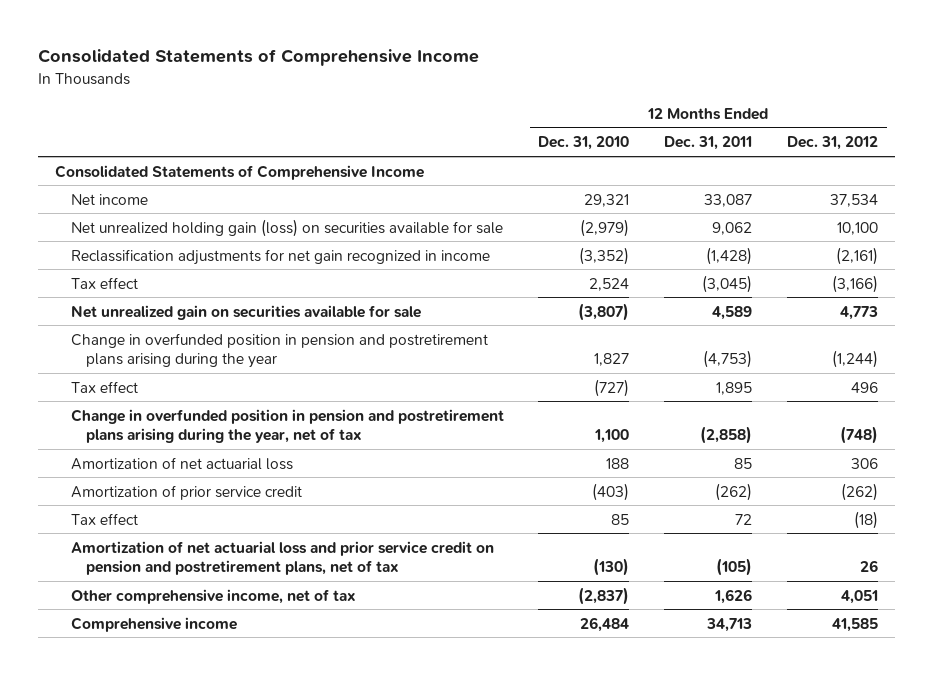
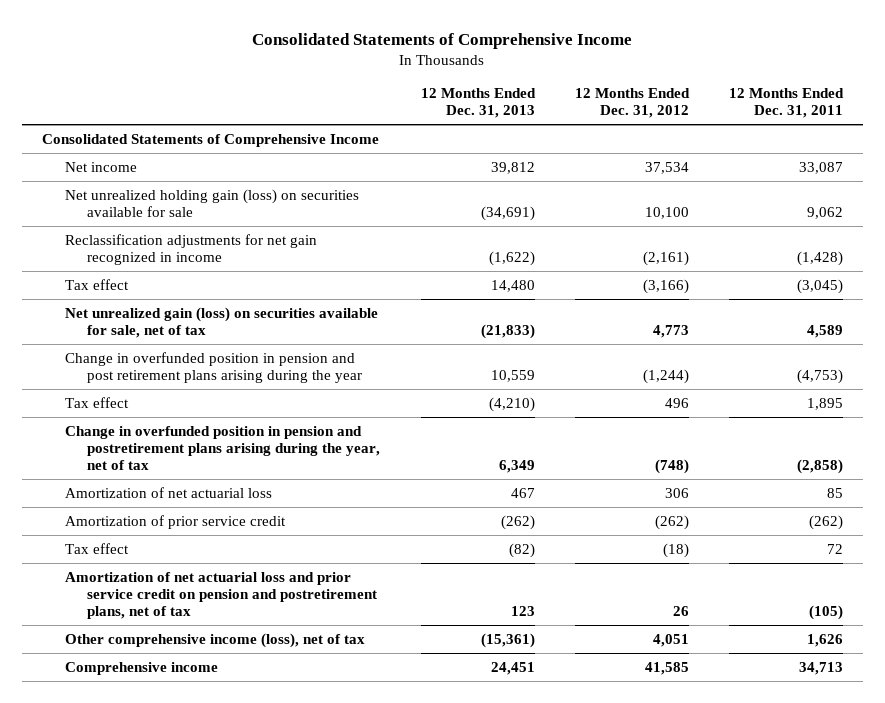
[538,136,630,151] Dec. 31, 2010 -> none
none -> [420,88,536,119] 12 Months Ended Dec. 31, 2013
[70,304,421,320] Net unrealized gain on securities available for sale -> [64,306,378,338] Net unrealized gain (loss) on securities available for sale, net of tax
[70,332,488,368] Change in overfunded position in pension and postretirement plans arising during the year -> [64,351,363,383] Change in overfunded position in pension and post retirement plans arising during the year
[70,588,356,604] Other comprehensive income, net of tax -> [64,632,365,648] Other comprehensive income (loss), net of tax

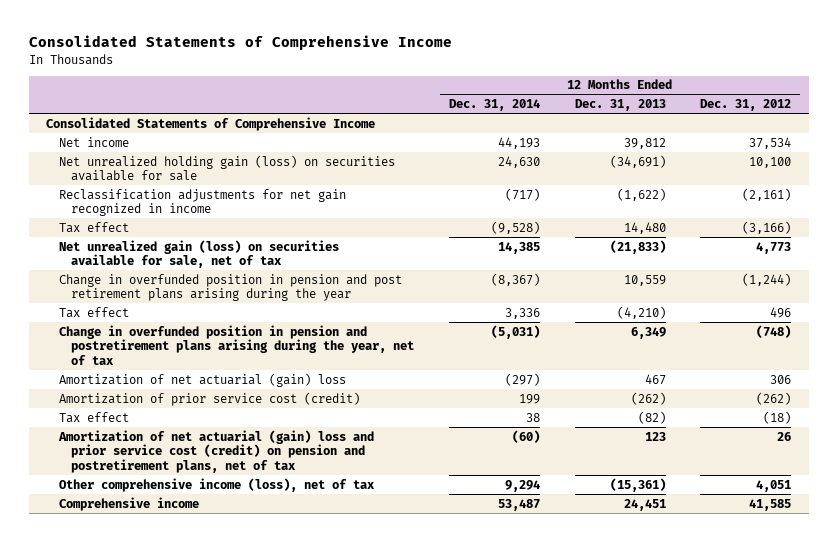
[728,88,844,119] 12 Months Ended Dec. 31, 2011 -> none
none -> [448,98,540,111] Dec. 31, 2014
[64,486,272,498] Amortization of net actuarial loss -> [58,372,346,387] Amortization of net actuarial (gain) loss
[64,514,286,529] Amortization of prior service credit -> [58,391,360,406] Amortization of prior service cost (credit)
[64,571,378,619] Amortization of net actuarial loss and prior service credit on pension and postretirement plans, net of tax -> [57,429,374,473] Amortization of net actuarial (gain) loss and prior service cost (credit) on pension and postretirement plans, net of tax

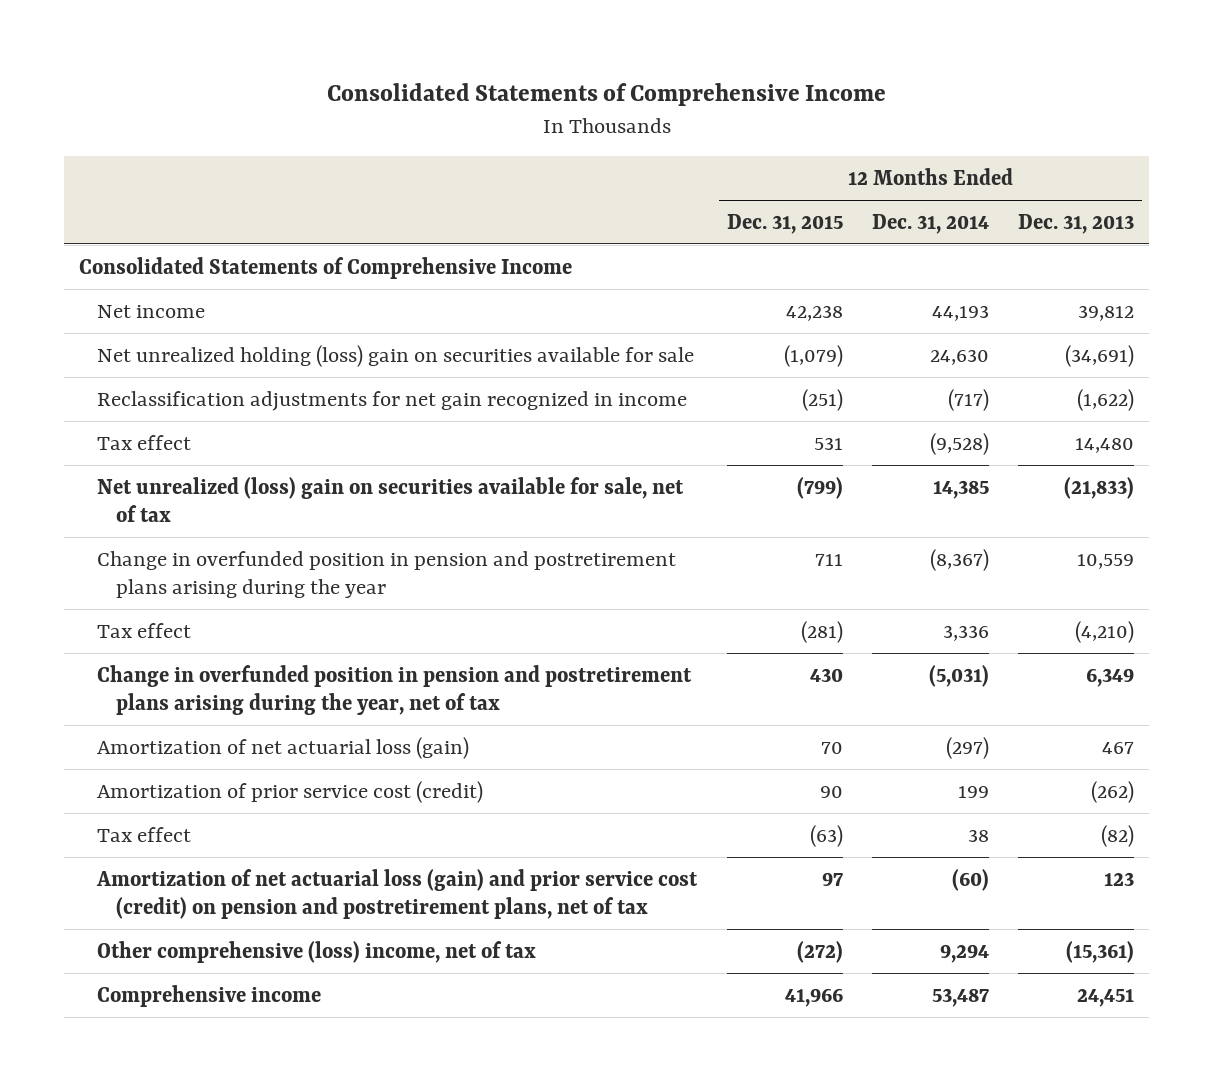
[700,98,792,111] Dec. 31, 2012 -> none
none -> [726,213,843,234] Dec. 31, 2015
[58,154,395,182] Net unrealized holding gain (loss) on securities available for sale -> [97,344,695,367] Net unrealized holding (loss) gain on securities available for sale
[58,239,339,269] Net unrealized gain (loss) on securities available for sale, net of tax -> [97,476,685,522] Net unrealized (loss) gain on securities available for sale, net of tax
[58,273,402,302] Change in overfunded position in pension and post retirement plans arising during the year -> [97,550,677,598] Change in overfunded position in pension and postretirement plans arising during the year
[58,372,346,387] Amortization of net actuarial (gain) loss -> [97,736,470,759] Amortization of net actuarial loss (gain)
[57,429,374,473] Amortization of net actuarial (gain) loss and prior service cost (credit) on pension and postretirement plans, net of tax -> [96,868,699,919] Amortization of net actuarial loss (gain) and prior service cost (credit) on pension and postretirement plans, net of tax
[58,477,375,492] Other comprehensive income (loss), net of tax -> [97,940,537,963] Other comprehensive (loss) income, net of tax

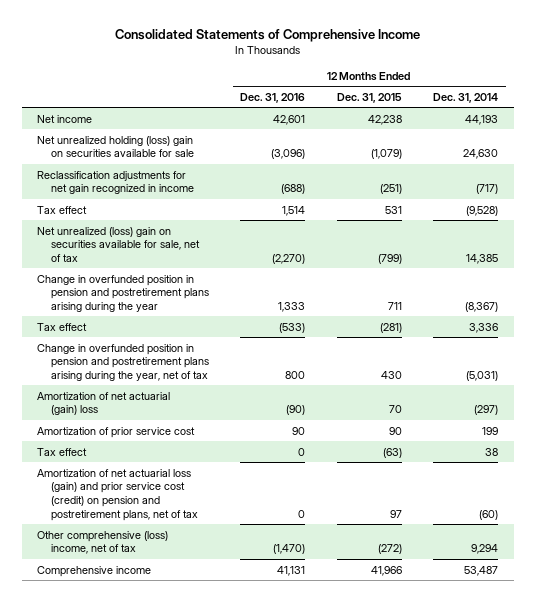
[1018,213,1135,234] Dec. 31, 2013 -> none
none -> [240,92,306,103] Dec. 31, 2016
[78,256,572,279] Consolidated Statements of Comprehensive Income -> none
[97,736,470,759] Amortization of net actuarial loss (gain) -> [37,391,171,416] Amortization of net actuarial (gain) loss
[97,780,484,803] Amortization of prior service cost (credit) -> [37,426,196,438] Amortization of prior service cost

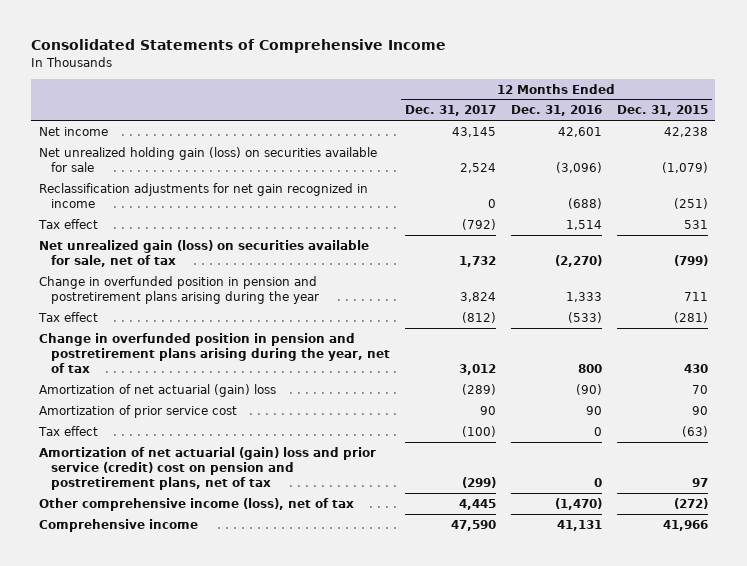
[433,92,499,103] Dec. 31, 2014 -> none
none -> [404,105,496,117] Dec. 31, 2017
[37,135,195,158] Net unrealized holding (loss) gain on securities available for sale -> [38,146,377,172] Net unrealized holding gain (loss) on securities available for sale
[37,226,201,262] Net unrealized (loss) gain on securities available for sale, net of tax -> [38,239,369,267] Net unrealized gain (loss) on securities available for sale, net of tax
[37,468,199,521] Amortization of net actuarial loss (gain) and prior service cost (credit) on pension and postretirement plans, net of tax -> [38,446,376,490] Amortization of net actuarial (gain) loss and prior service (credit) cost on pension and postretirement plans, net of tax
[37,530,169,555] Other comprehensive (loss) income, net of tax -> [38,497,354,511] Other comprehensive income (loss), net of tax

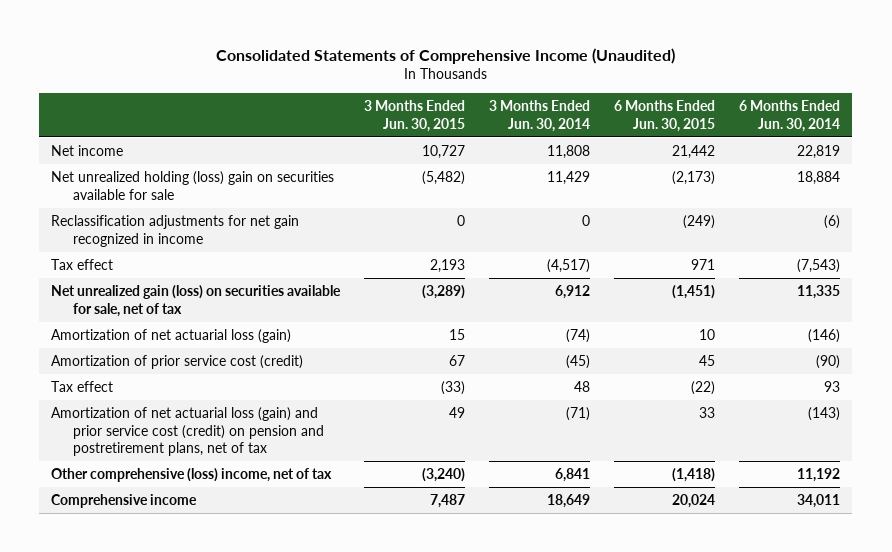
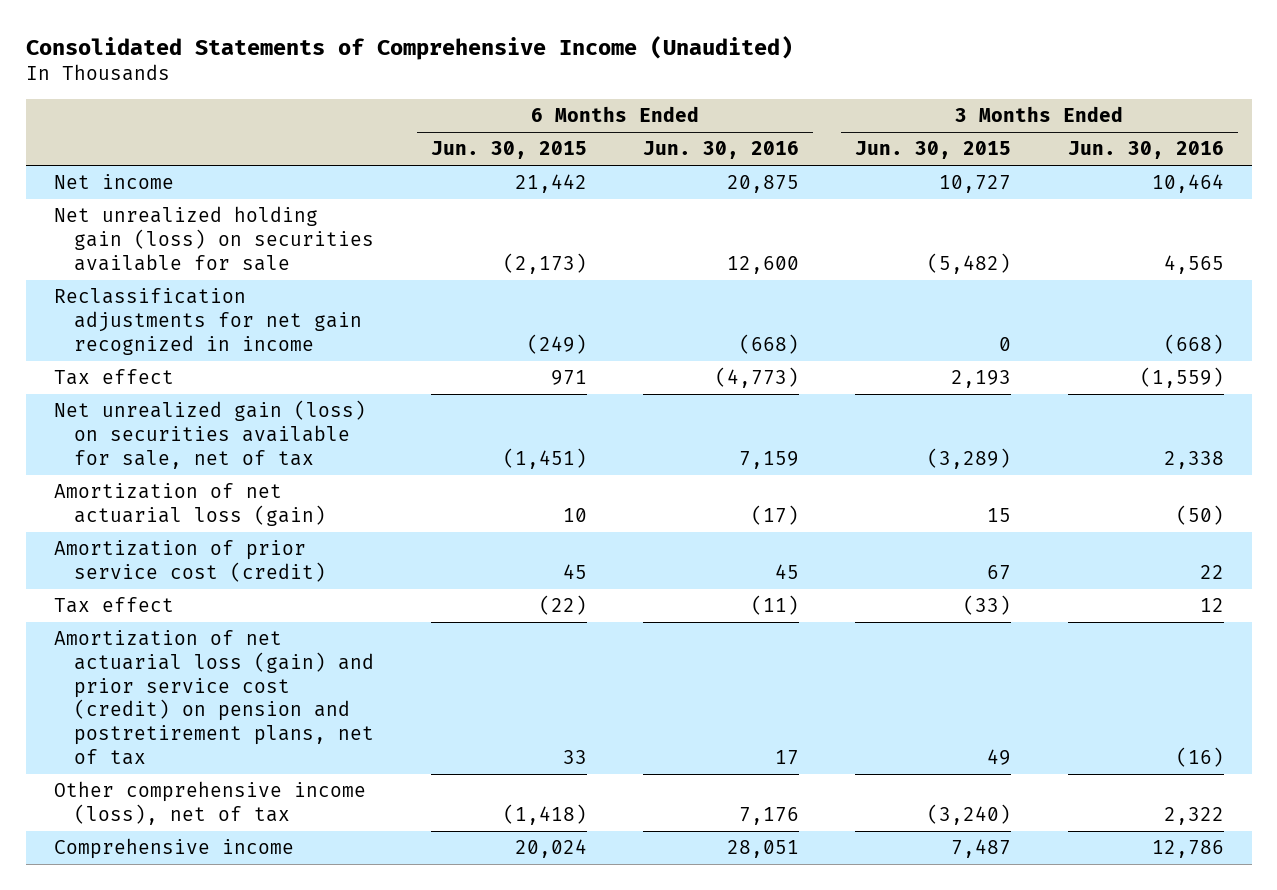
[489,100,591,132] 3 Months Ended Jun. 30, 2014 -> none
[739,100,841,132] 6 Months Ended Jun. 30, 2014 -> none
none -> [643,141,800,160] Jun. 30, 2016
none -> [1067,141,1224,160] Jun. 30, 2016
[51,171,335,200] Net unrealized holding (loss) gain on securities available for sale -> [53,206,375,271] Net unrealized holding gain (loss) on securities available for sale
[51,468,333,483] Other comprehensive (loss) income, net of tax -> [53,781,366,825] Other comprehensive income (loss), net of tax

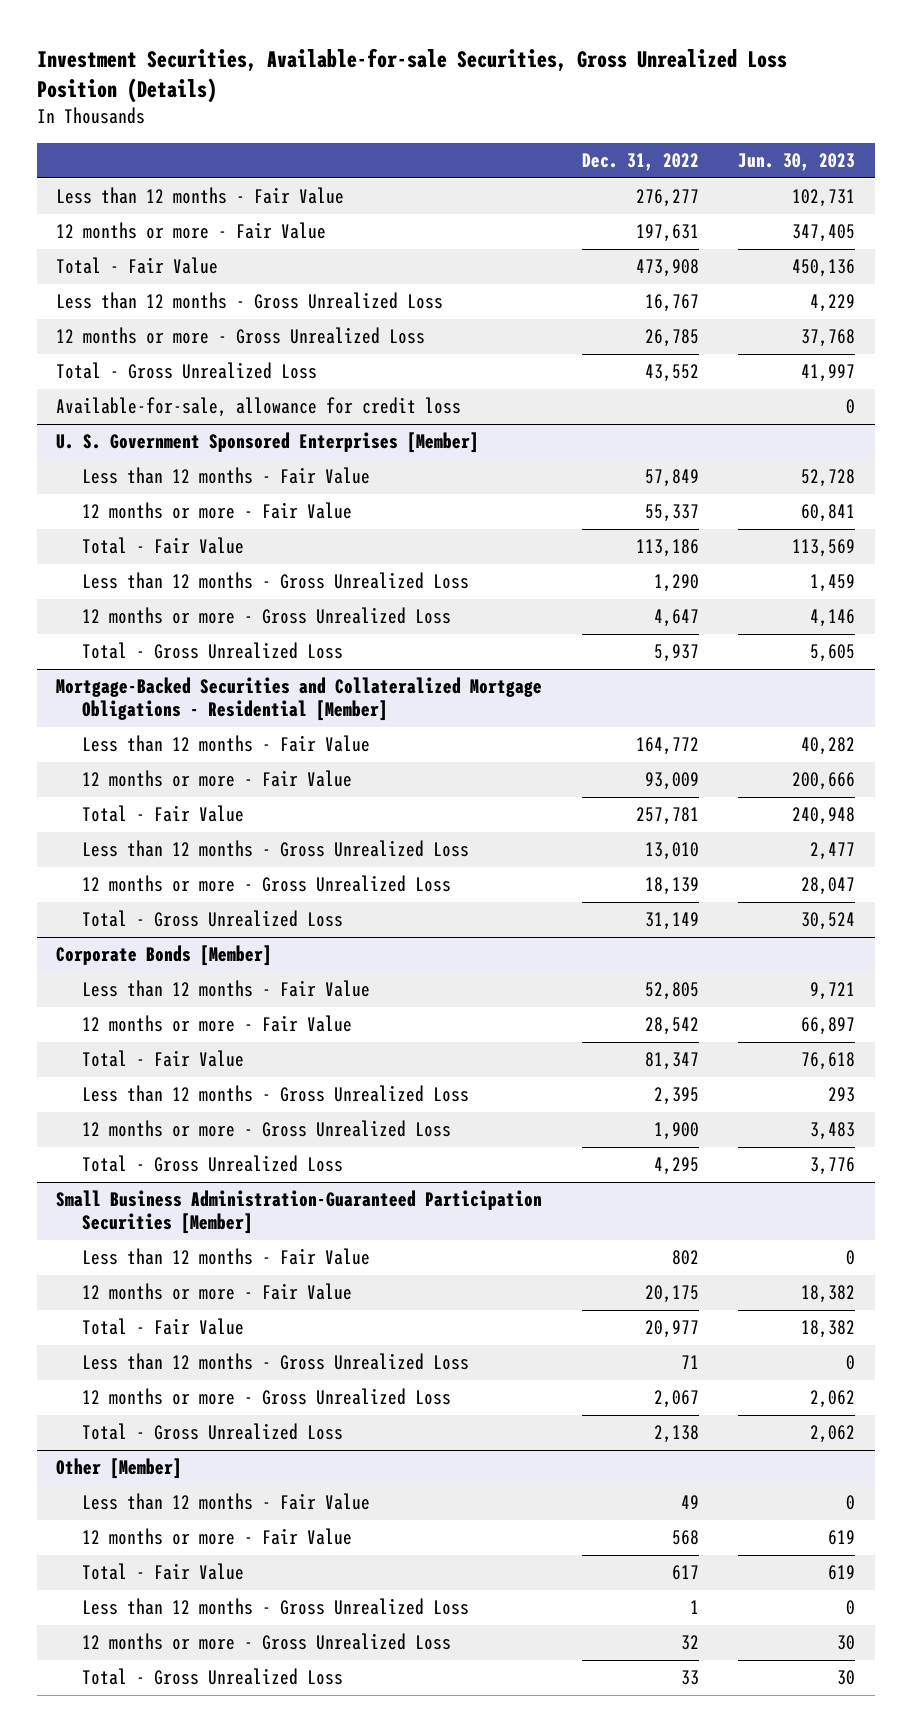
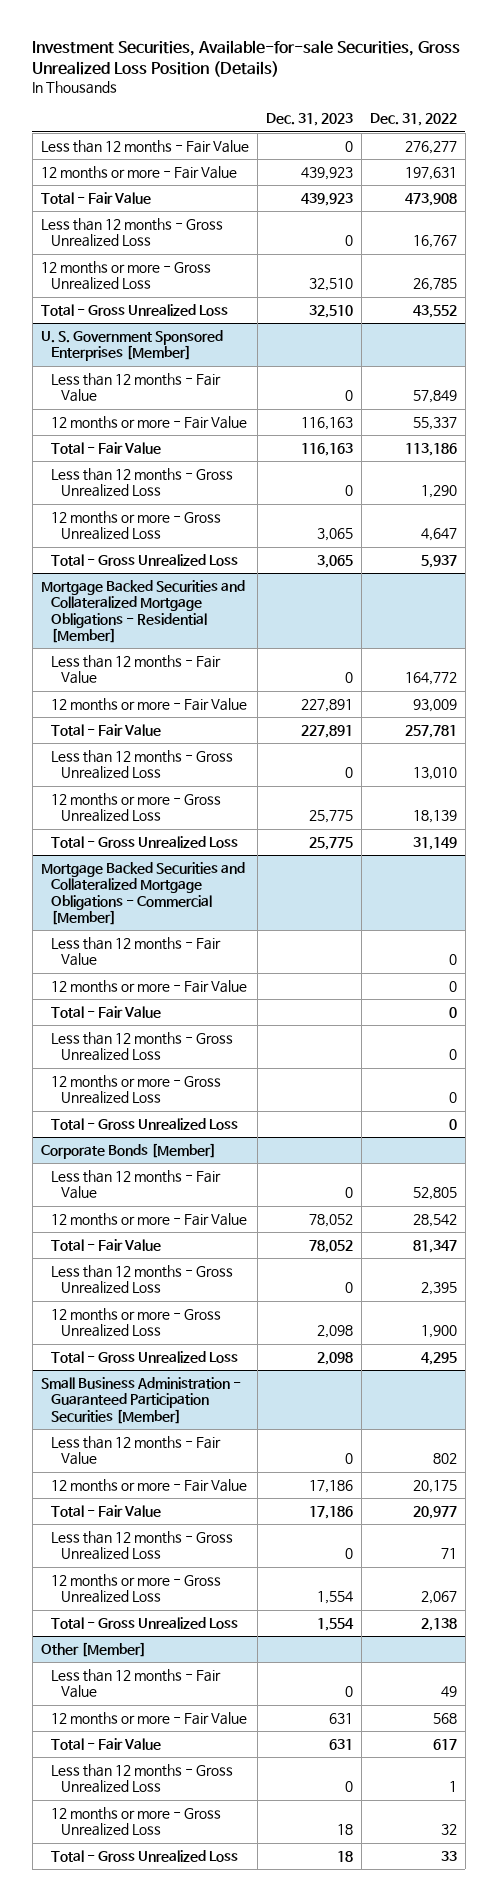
[738,153,856,172] Jun. 30, 2023 -> none
none -> [265,113,353,127] Dec. 31, 2023
[56,397,462,418] Available-for-sale, allowance for credit loss -> none
[56,677,543,721] Mortgage-Backed Securities and Collateralized Mortgage Obligations - Residential [Member] -> [40,579,245,643] Mortgage Backed Securities and Collateralized Mortgage Obligations - Residential [Member]
none -> [40,861,245,925] Mortgage Backed Securities and Collateralized Mortgage Obligations - Commercial [Member]
none -> [51,936,222,967] Less than 12 months - Fair Value
none -> [51,979,248,993] 12 months or more - Fair Value
none -> [51,1005,162,1018] Total - Fair Value
none -> [51,1031,234,1062] Less than 12 months - Gross Unrealized Loss
none -> [51,1074,222,1105] 12 months or more - Gross Unrealized Loss
none -> [51,1117,239,1130] Total - Gross Unrealized Loss
[56,1190,543,1234] Small Business Administration-Guaranteed Participation Securities [Member] -> [40,1376,241,1424] Small Business Administration - Guaranteed Participation Securities [Member]

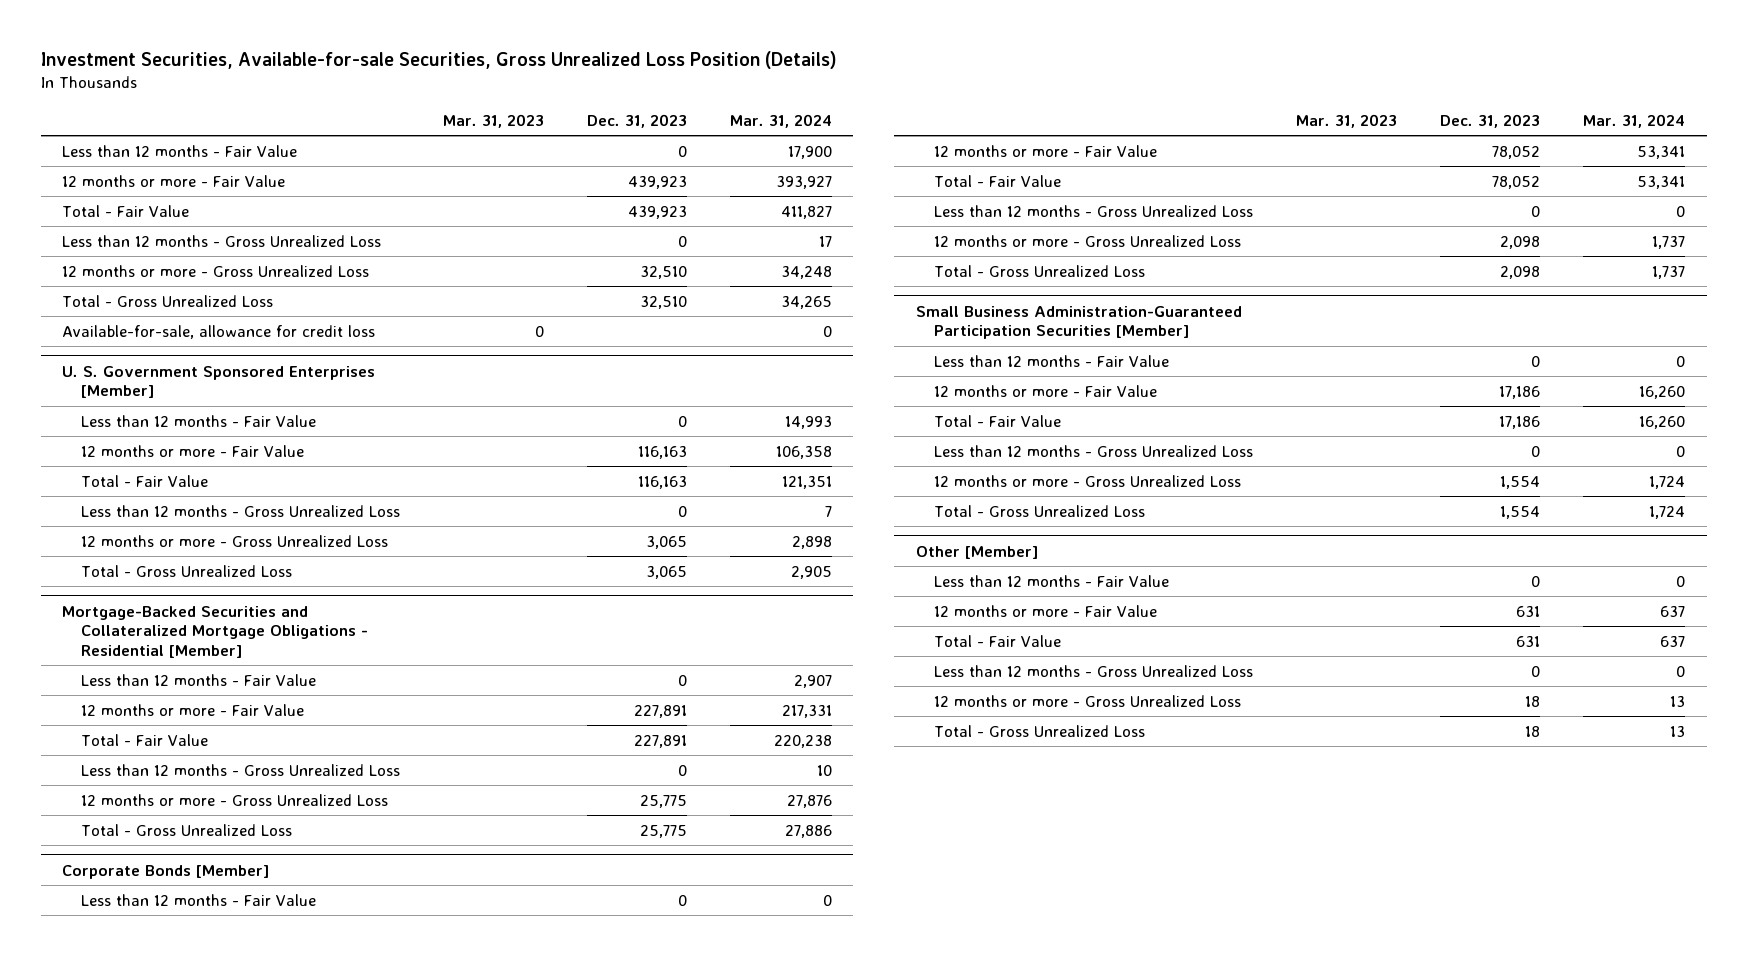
[369,113,457,127] Dec. 31, 2022 -> none
none -> [442,113,544,128] Mar. 31, 2023
none -> [729,113,832,128] Mar. 31, 2024
none -> [62,324,376,339] Available-for-sale, allowance for credit loss
[40,579,245,643] Mortgage Backed Securities and Collateralized Mortgage Obligations - Residential [Member] -> [62,605,368,658] Mortgage-Backed Securities and Collateralized Mortgage Obligations - Residential [Member]
[40,861,245,925] Mortgage Backed Securities and Collateralized Mortgage Obligations - Commercial [Member] -> none
[51,936,222,967] Less than 12 months - Fair Value -> none
[51,979,248,993] 12 months or more - Fair Value -> none
[51,1005,162,1018] Total - Fair Value -> none
[51,1031,234,1062] Less than 12 months - Gross Unrealized Loss -> none
[51,1074,222,1105] 12 months or more - Gross Unrealized Loss -> none
[51,1117,239,1130] Total - Gross Unrealized Loss -> none
[40,1376,241,1424] Small Business Administration - Guaranteed Participation Securities [Member] -> [915,305,1242,340] Small Business Administration-Guaranteed Participation Securities [Member]

